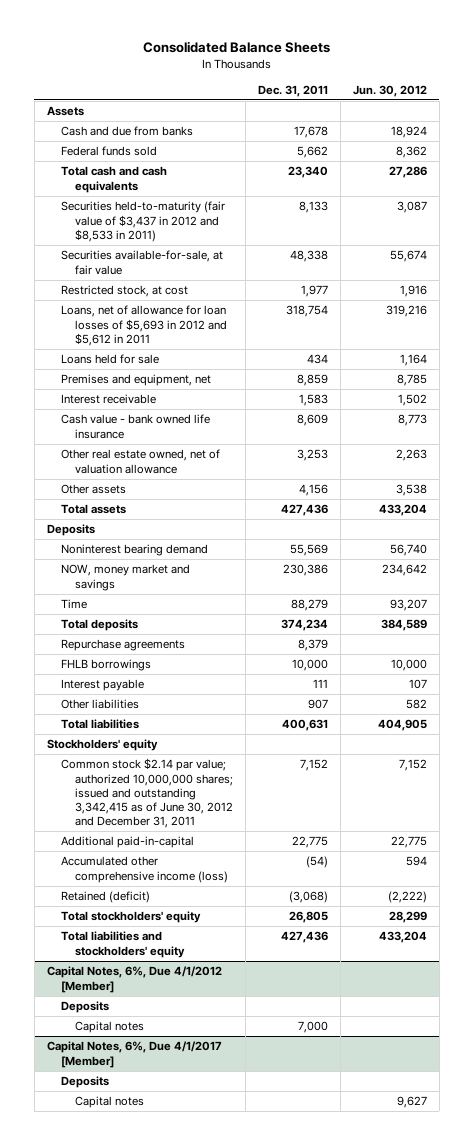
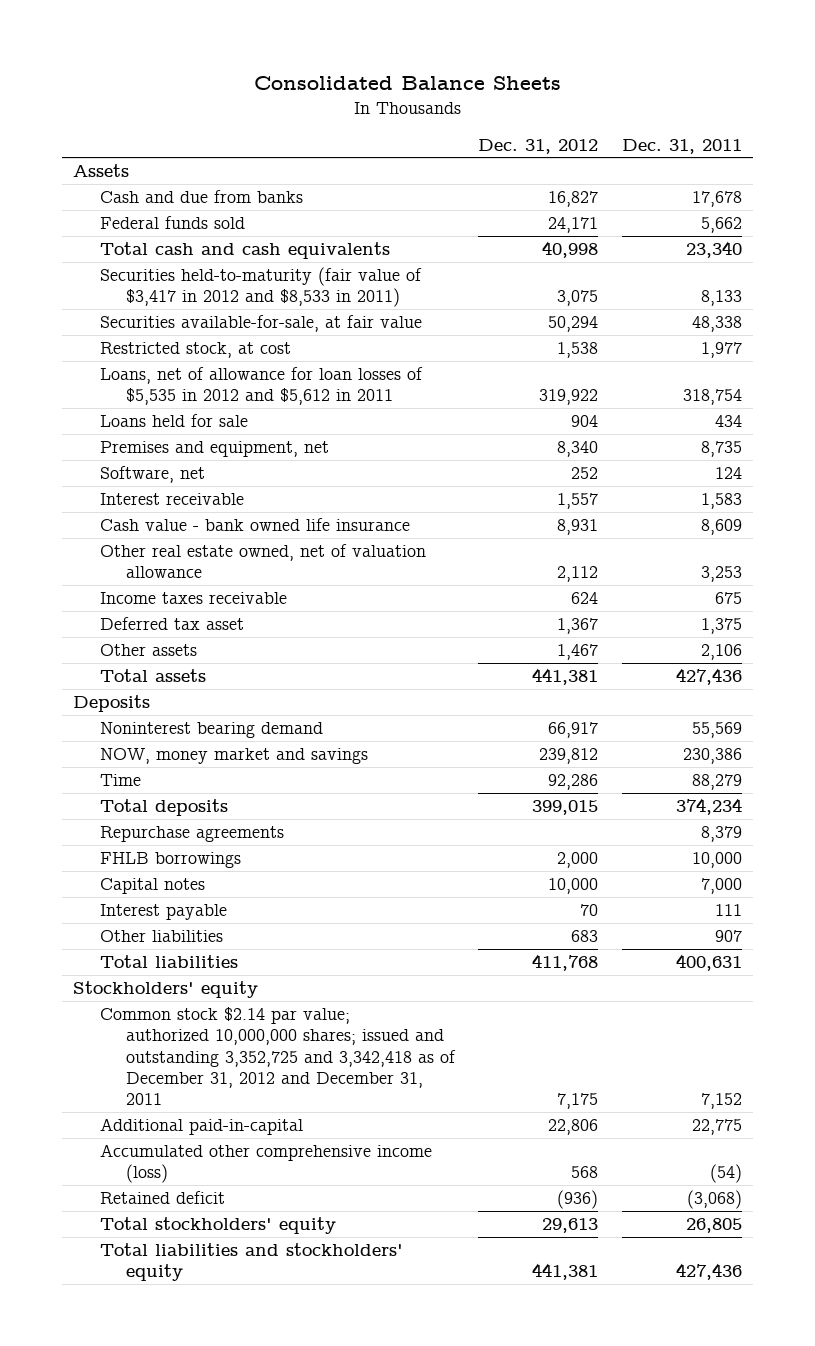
[352,84,427,97] Jun. 30, 2012 -> none
none -> [478,138,599,154] Dec. 31, 2012
[60,201,225,242] Securities held-to-maturity (fair value of $3,437 in 2012 and $8,533 in 2011) -> [99,267,422,308] Securities held-to-maturity (fair value of $3,417 in 2012 and $8,533 in 2011)
[60,305,227,346] Loans, net of allowance for loan losses of $5,693 in 2012 and $5,612 in 2011 -> [99,367,423,406] Loans, net of allowance for loan losses of $5,535 in 2012 and $5,612 in 2011
[296,374,328,387] 8,859 -> [700,441,742,458] 8,735
none -> [99,466,205,484] Software, net
none -> [99,592,287,605] Income taxes receivable
none -> [99,617,244,631] Deferred tax asset
[298,484,328,497] 4,156 -> [700,644,742,661] 2,106
none -> [99,878,205,895] Capital notes
[60,758,233,829] Common stock $2.14 par value; authorized 10,000,000 shares; issued and outstanding 3,342,415 as of June 30, 2012 and December 31, 2011 -> [99,1007,456,1106] Common stock $2.14 par value; authorized 10,000,000 shares; issued and outstanding 3,352,725 and 3,342,418 as of December 31, 2012 and December 31, 2011
[60,891,150,904] Retained (deficit) -> [99,1191,225,1205] Retained deficit
[46,966,222,993] Capital Notes, 6%, Due 4/1/2012 [Member] -> none
[60,1001,109,1014] Deposits -> none
[74,1021,144,1034] Capital notes -> none
[46,1041,222,1068] Capital Notes, 6%, Due 4/1/2017 [Member] -> none
[60,1076,109,1089] Deposits -> none
[74,1096,144,1109] Capital notes -> none

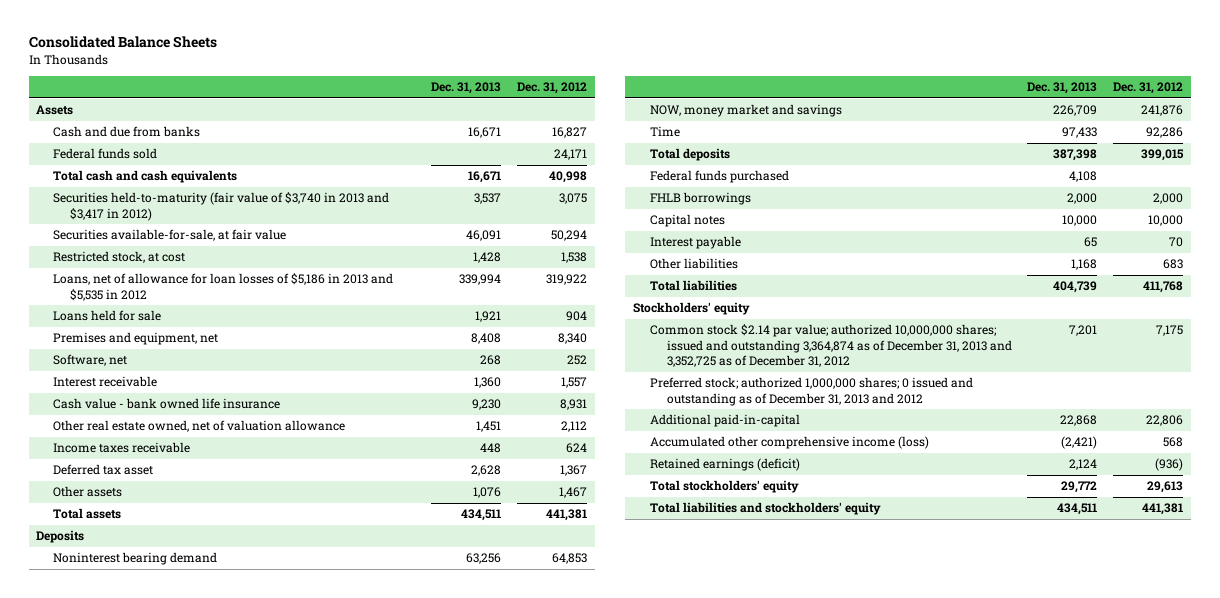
[621,138,742,154] Dec. 31, 2011 -> none
none -> [430,82,501,95] Dec. 31, 2013
[99,267,422,308] Securities held-to-maturity (fair value of $3,417 in 2012 and $8,533 in 2011) -> [53,192,390,221] Securities held-to-maturity (fair value of $3,740 in 2013 and $3,417 in 2012)
[99,367,423,406] Loans, net of allowance for loan losses of $5,535 in 2012 and $5,612 in 2011 -> [53,273,394,301] Loans, net of allowance for loan losses of $5,186 in 2013 and $5,535 in 2012
[548,722,599,739] 66,917 -> [551,553,587,565] 64,853
[539,748,599,765] 239,812 -> [1141,105,1184,117] 241,876
[99,826,284,843] Repurchase agreements -> none
none -> [649,170,789,184] Federal funds purchased
[99,1007,456,1106] Common stock $2.14 par value; authorized 10,000,000 shares; issued and outstanding 3,352,725 and 3,342,418 as of December 31, 2012 and December 31, 2011 -> [649,324,1012,367] Common stock $2.14 par value; authorized 10,000,000 shares; issued and outstanding 3,364,874 as of December 31, 2013 and 3,352,725 as of December 31, 2012
none -> [649,377,973,406] Preferred stock; authorized 1,000,000 shares; 0 issued and outstanding as of December 31, 2013 and 2012
[99,1191,225,1205] Retained deficit -> [649,458,800,472] Retained earnings (deficit)

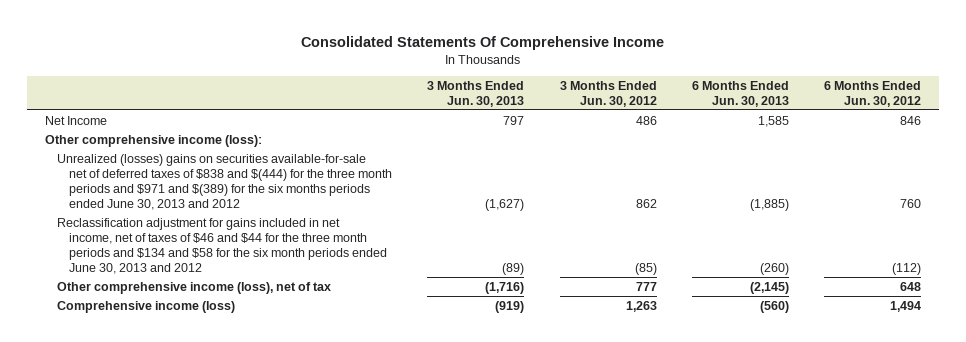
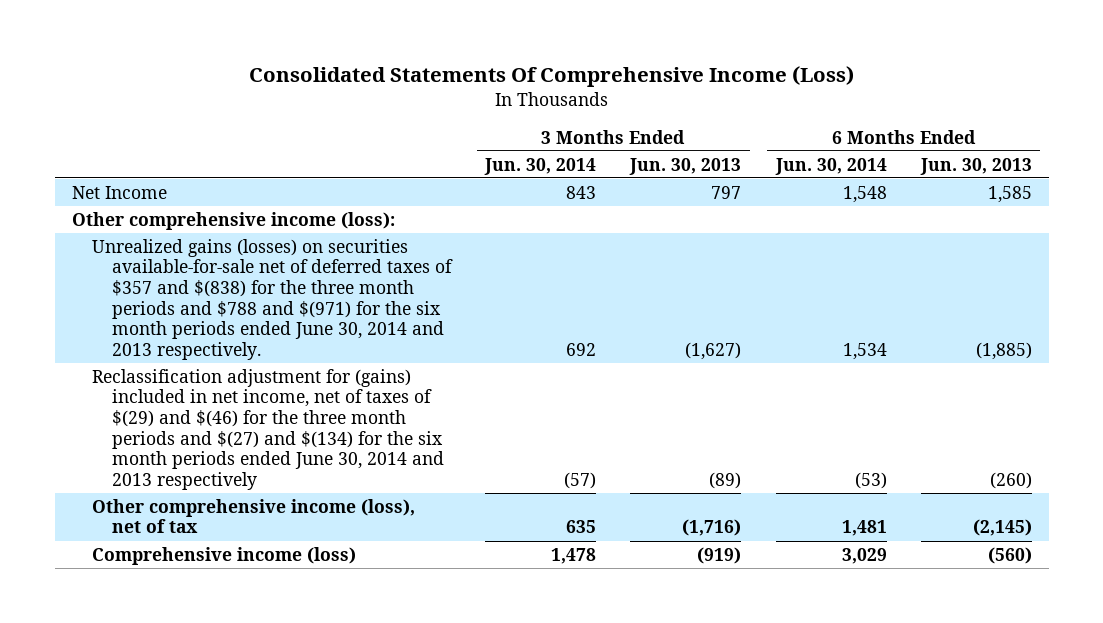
[301,35,665,50] Consolidated Statements Of Comprehensive Income -> [248,66,854,88] Consolidated Statements Of Comprehensive Income (Loss)
[559,80,657,107] 3 Months Ended Jun. 30, 2012 -> none
[824,80,922,107] 6 Months Ended Jun. 30, 2012 -> none
none -> [484,157,597,175] Jun. 30, 2014
none -> [774,157,887,175] Jun. 30, 2014
[57,153,393,210] Unrealized (losses) gains on securities available-for-sale net of deferred taxes of $838 and $(444) for the three month periods and $971 and $(389) for the six months periods ended June 30, 2013 and 2012 -> [91,238,453,360] Unrealized gains (losses) on securities available-for-sale net of deferred taxes of $357 and $(838) for the three month periods and $788 and $(971) for the six month periods ended June 30, 2014 and 2013 respectively.
[57,217,388,274] Reclassification adjustment for gains included in net income, net of taxes of $46 and $44 for the three month periods and $134 and $58 for the six month periods ended June 30, 2013 and 2012 -> [91,368,444,490] Reclassification adjustment for (gains) included in net income, net of taxes of $(29) and $(46) for the three month periods and $(27) and $(134) for the six month periods ended June 30, 2014 and 2013 respectively

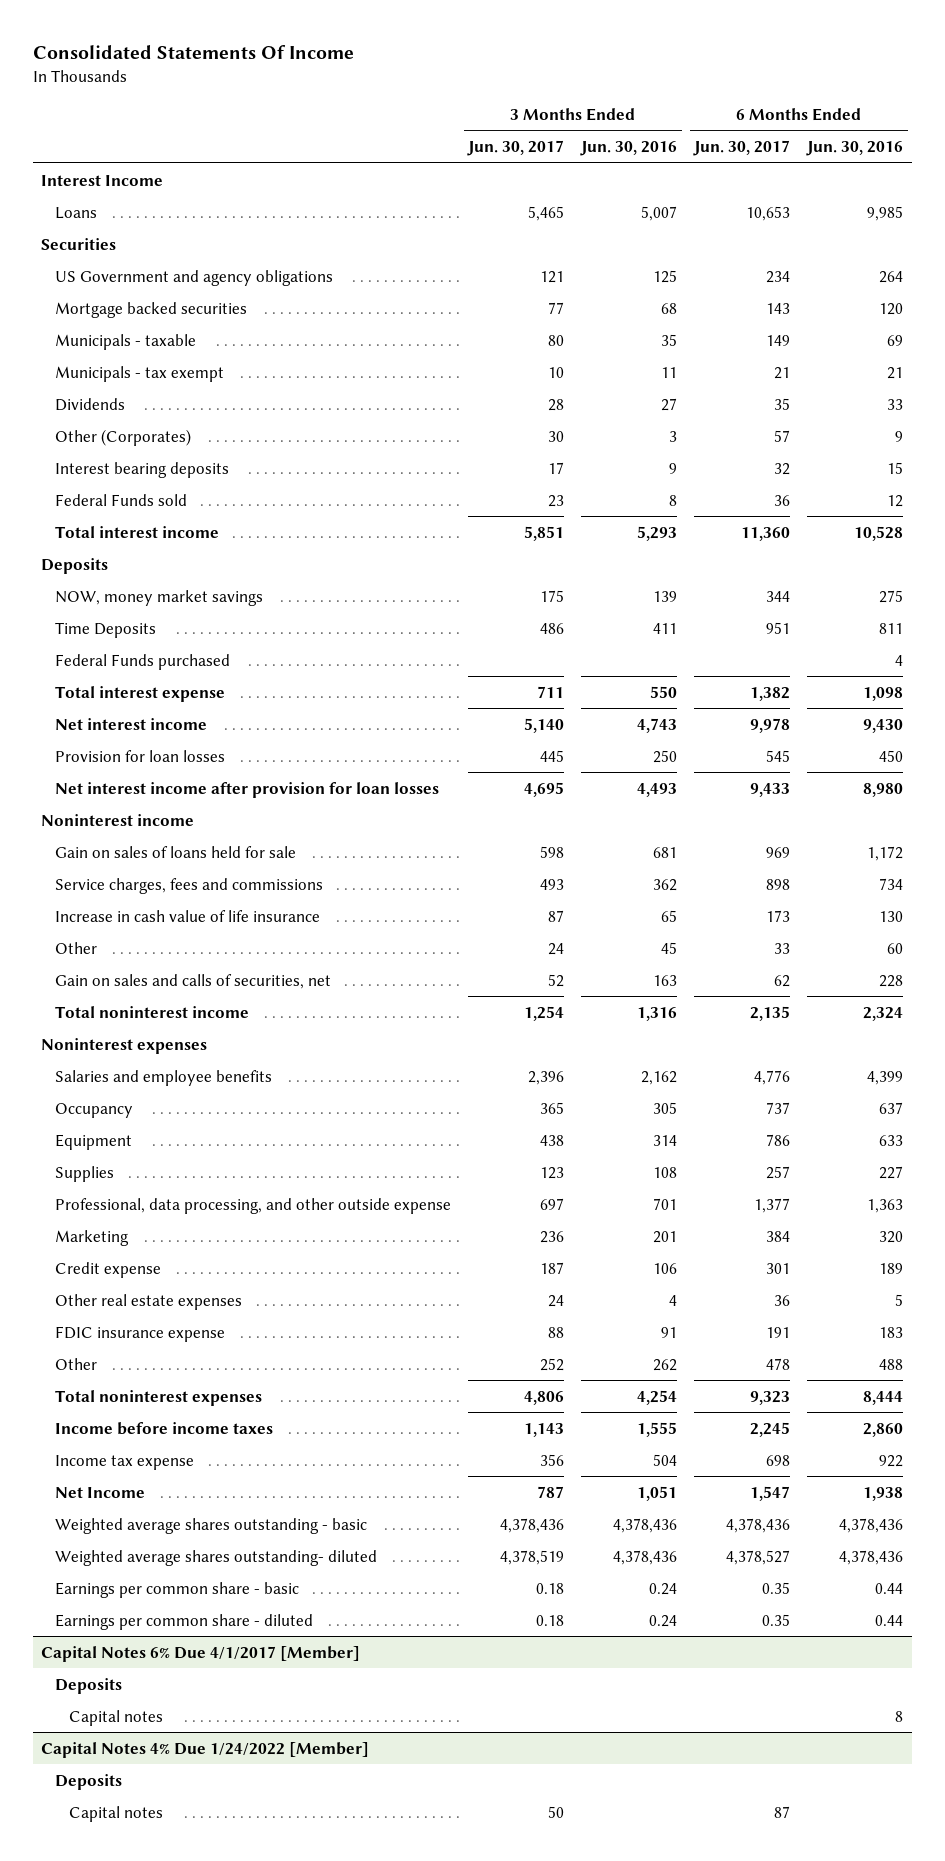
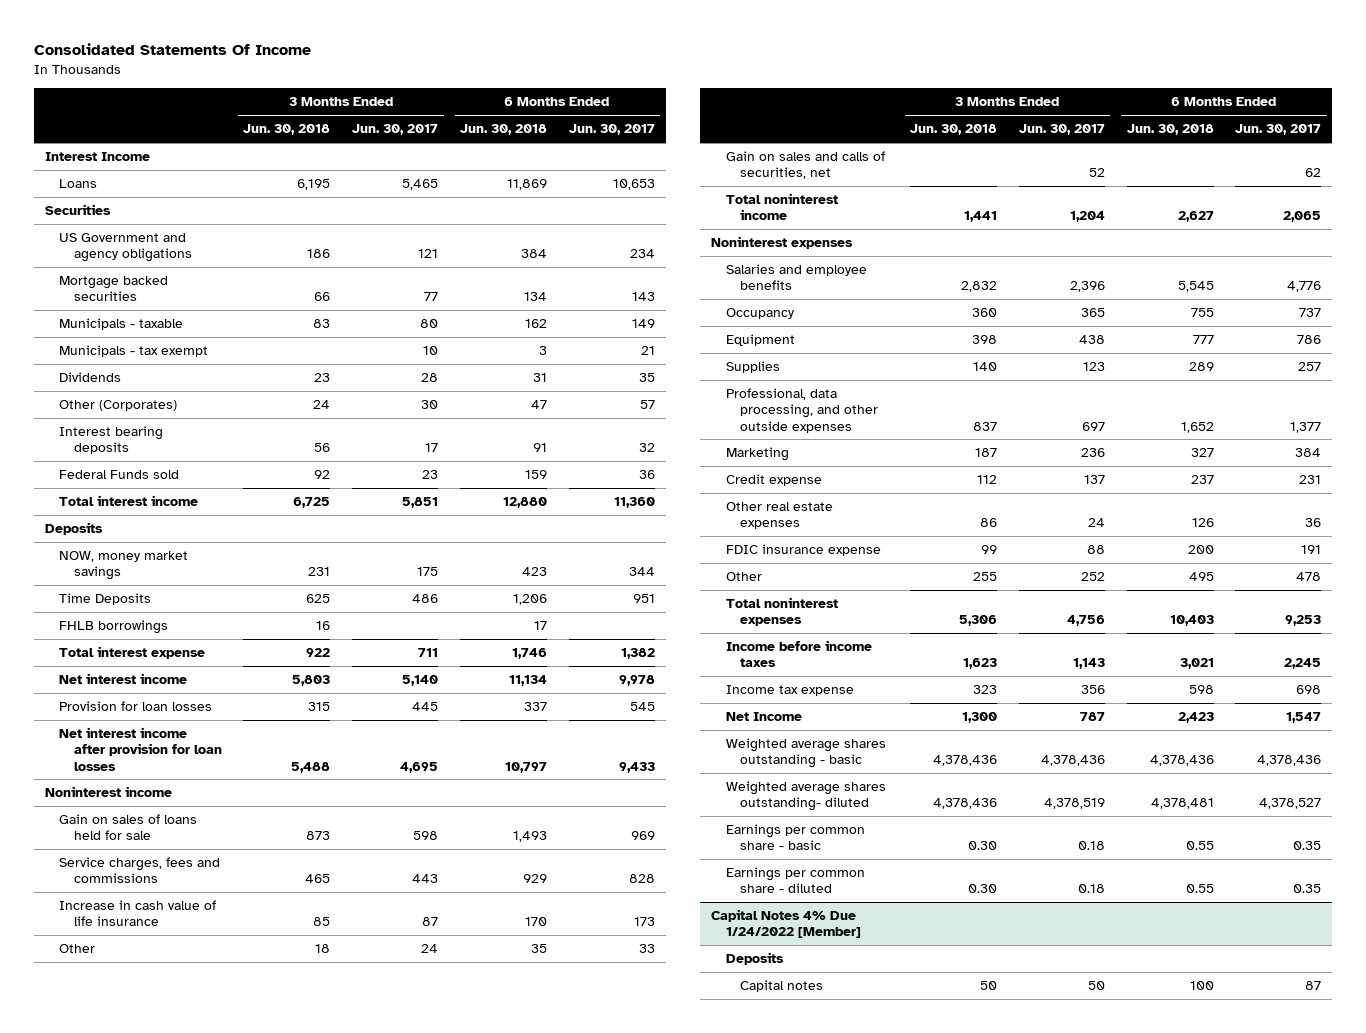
[580,141,678,157] Jun. 30, 2016 -> none
[806,141,904,157] Jun. 30, 2016 -> none
none -> [243,124,331,136] Jun. 30, 2018
none -> [459,124,547,136] Jun. 30, 2018
[55,653,231,670] Federal Funds purchased -> none
none -> [59,620,169,635] FHLB borrowings
[540,878,565,890] 493 -> [412,874,439,884] 443
[766,878,791,890] 898 -> [628,874,655,884] 828
[524,1005,565,1021] 1,254 -> [1069,211,1105,223] 1,204
[750,1005,791,1021] 2,135 -> [1283,211,1322,223] 2,065
[55,1197,452,1214] Professional, data processing, and other outside expense -> [725,388,879,433] Professional, data processing, and other outside expenses
[540,1261,565,1274] 187 -> [1083,475,1105,485] 137
[766,1262,791,1274] 301 -> [1299,475,1322,485] 231
[524,1390,565,1405] 4,806 -> [1066,615,1105,627] 4,756
[750,1390,791,1405] 9,323 -> [1285,615,1322,627] 9,253
[41,1645,361,1662] Capital Notes 6% Due 4/1/2017 [Member] -> none
[55,1677,123,1694] Deposits -> none
[69,1709,164,1726] Capital notes -> none

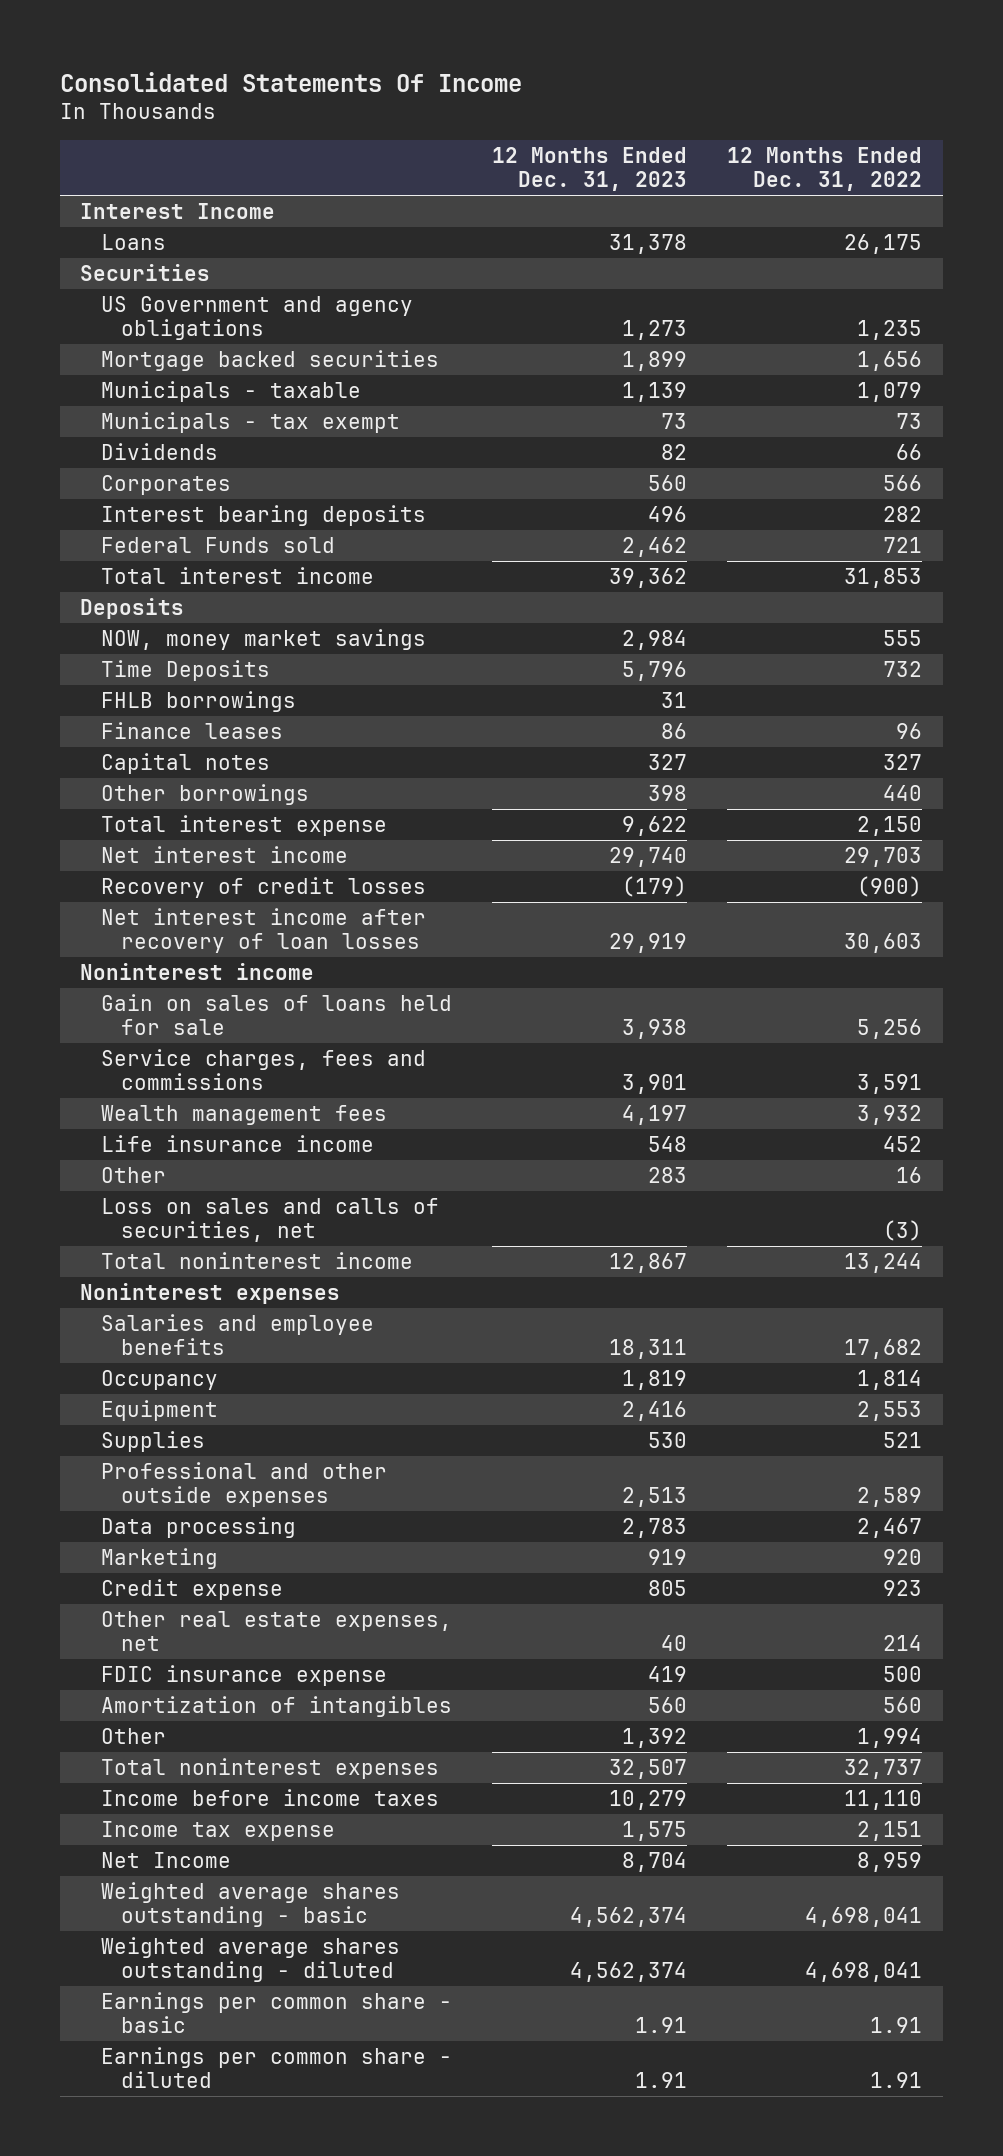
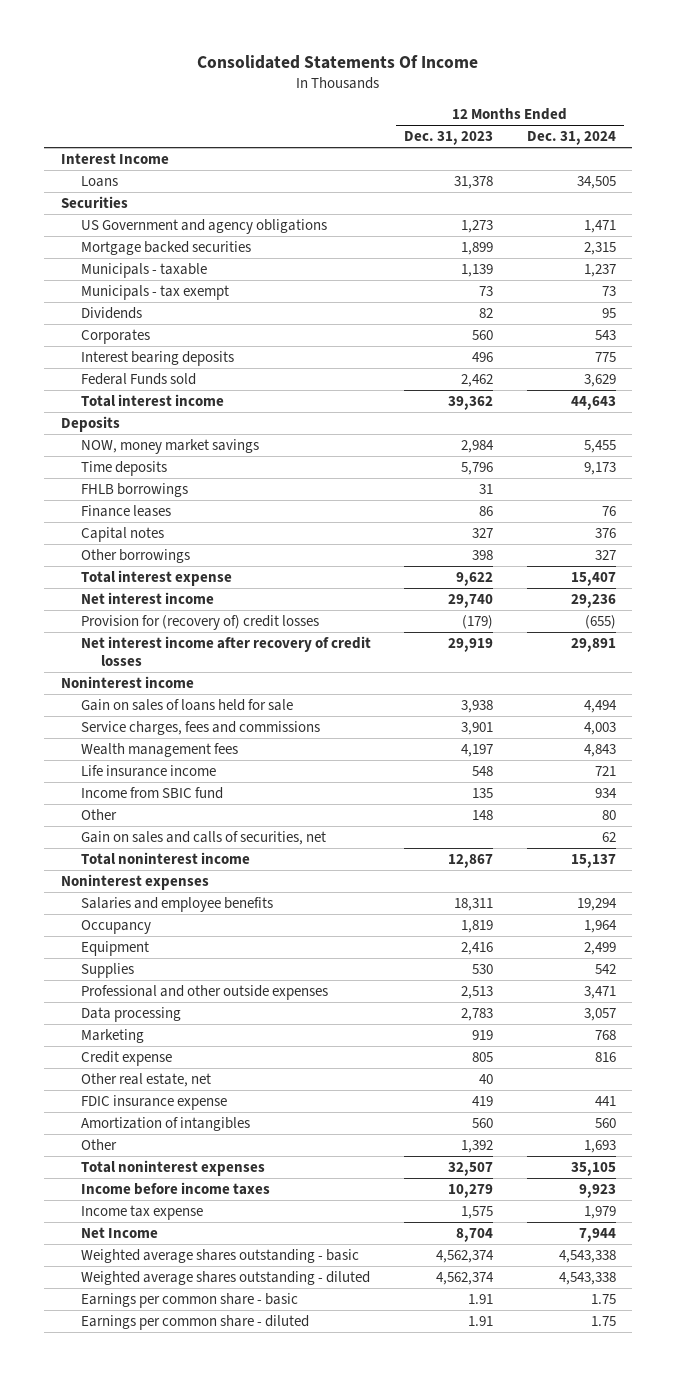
[727,147,923,191] 12 Months Ended Dec. 31, 2022 -> none
none -> [526,131,616,146] Dec. 31, 2024
[100,660,270,682] Time Deposits -> [81,461,168,477] Time deposits
[100,877,426,899] Recovery of credit losses -> [81,615,320,631] Provision for (recovery of) credit losses
[100,908,426,954] Net interest income after recovery of loan losses -> [81,636,372,666] Net interest income after recovery of credit losses
none -> [81,787,224,800] Income from SBIC fund
[647,1167,687,1184] 283 -> [472,810,494,821] 148
[100,1198,439,1243] Loss on sales and calls of securities, net -> [81,831,327,846] Gain on sales and calls of securities, net
[100,1611,452,1652] Other real estate expenses, net -> [81,1073,212,1088] Other real estate, net

